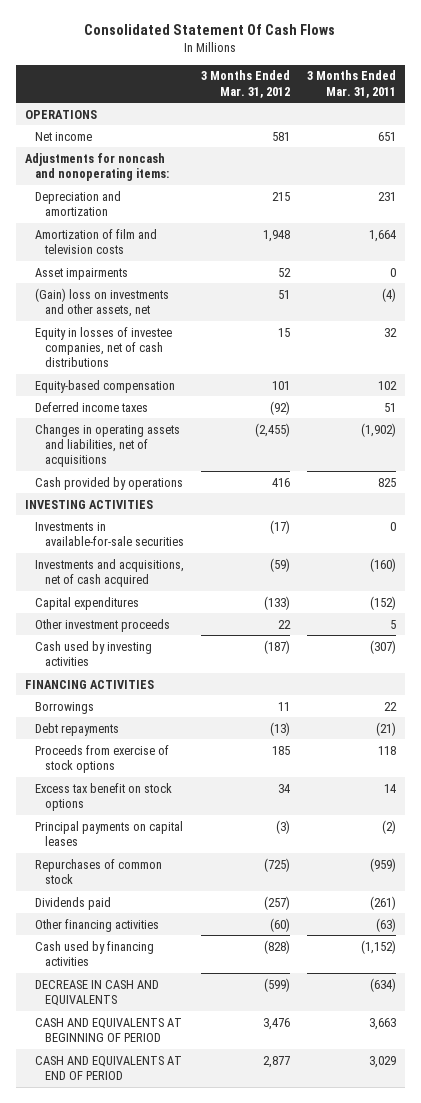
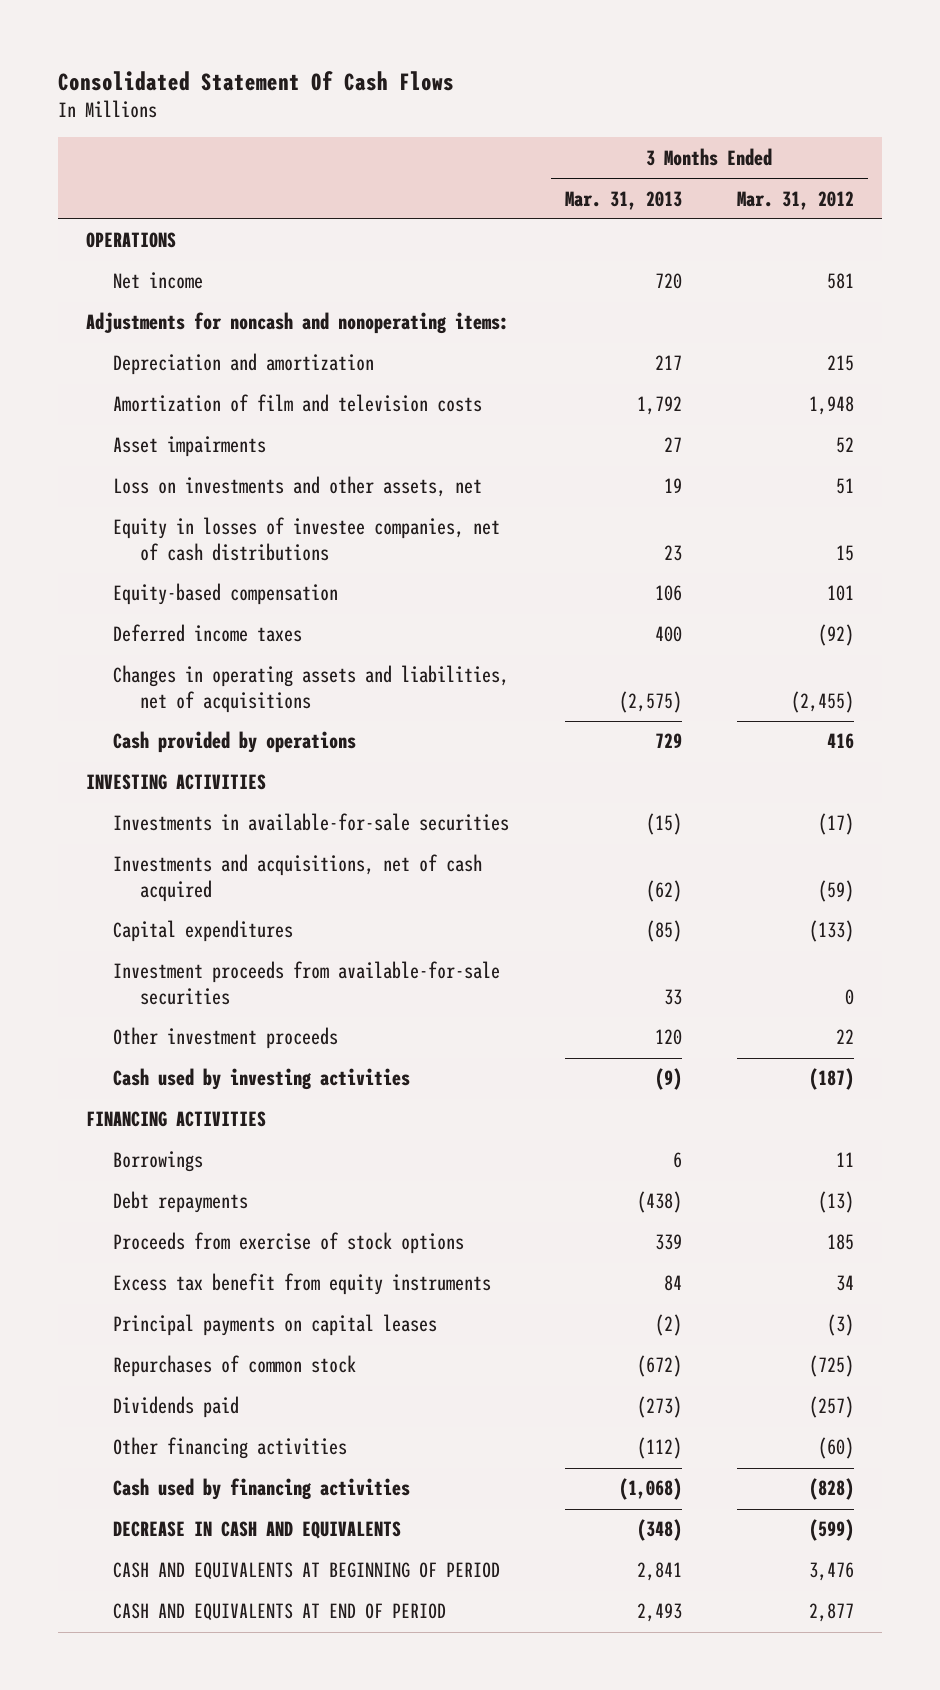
[307,70,397,98] 3 Months Ended Mar. 31, 2011 -> none
none -> [564,190,682,210] Mar. 31, 2013
[34,287,169,317] (Gain) loss on investments and other assets, net -> [113,476,483,498] Loss on investments and other assets, net
none -> [113,961,501,1006] Investment proceeds from available-for-sale securities
[34,782,172,811] Excess tax benefit on stock options -> [113,1273,492,1296] Excess tax benefit from equity instruments

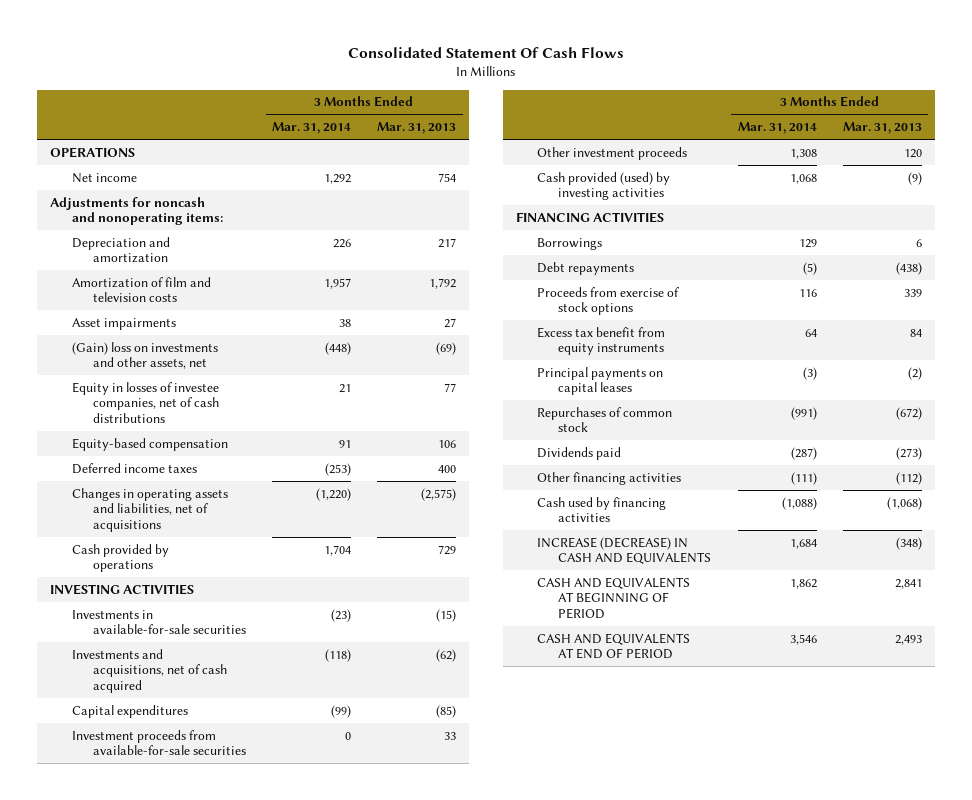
[737,190,855,210] Mar. 31, 2012 -> none
none -> [272,122,352,135] Mar. 31, 2014
[654,273,682,290] 720 -> [438,172,457,182] 754
[113,476,483,498] Loss on investments and other assets, net -> [71,341,218,370] (Gain) loss on investments and other assets, net
[663,478,682,494] 19 -> [436,341,457,355] (69)
[663,545,682,562] 23 -> [444,382,457,392] 77
[113,1068,411,1091] Cash used by investing activities -> [537,171,671,201] Cash provided (used) by investing activities
[113,1521,402,1540] DECREASE IN CASH AND EQUIVALENTS -> [537,536,712,565] INCREASE (DECREASE) IN CASH AND EQUIVALENTS

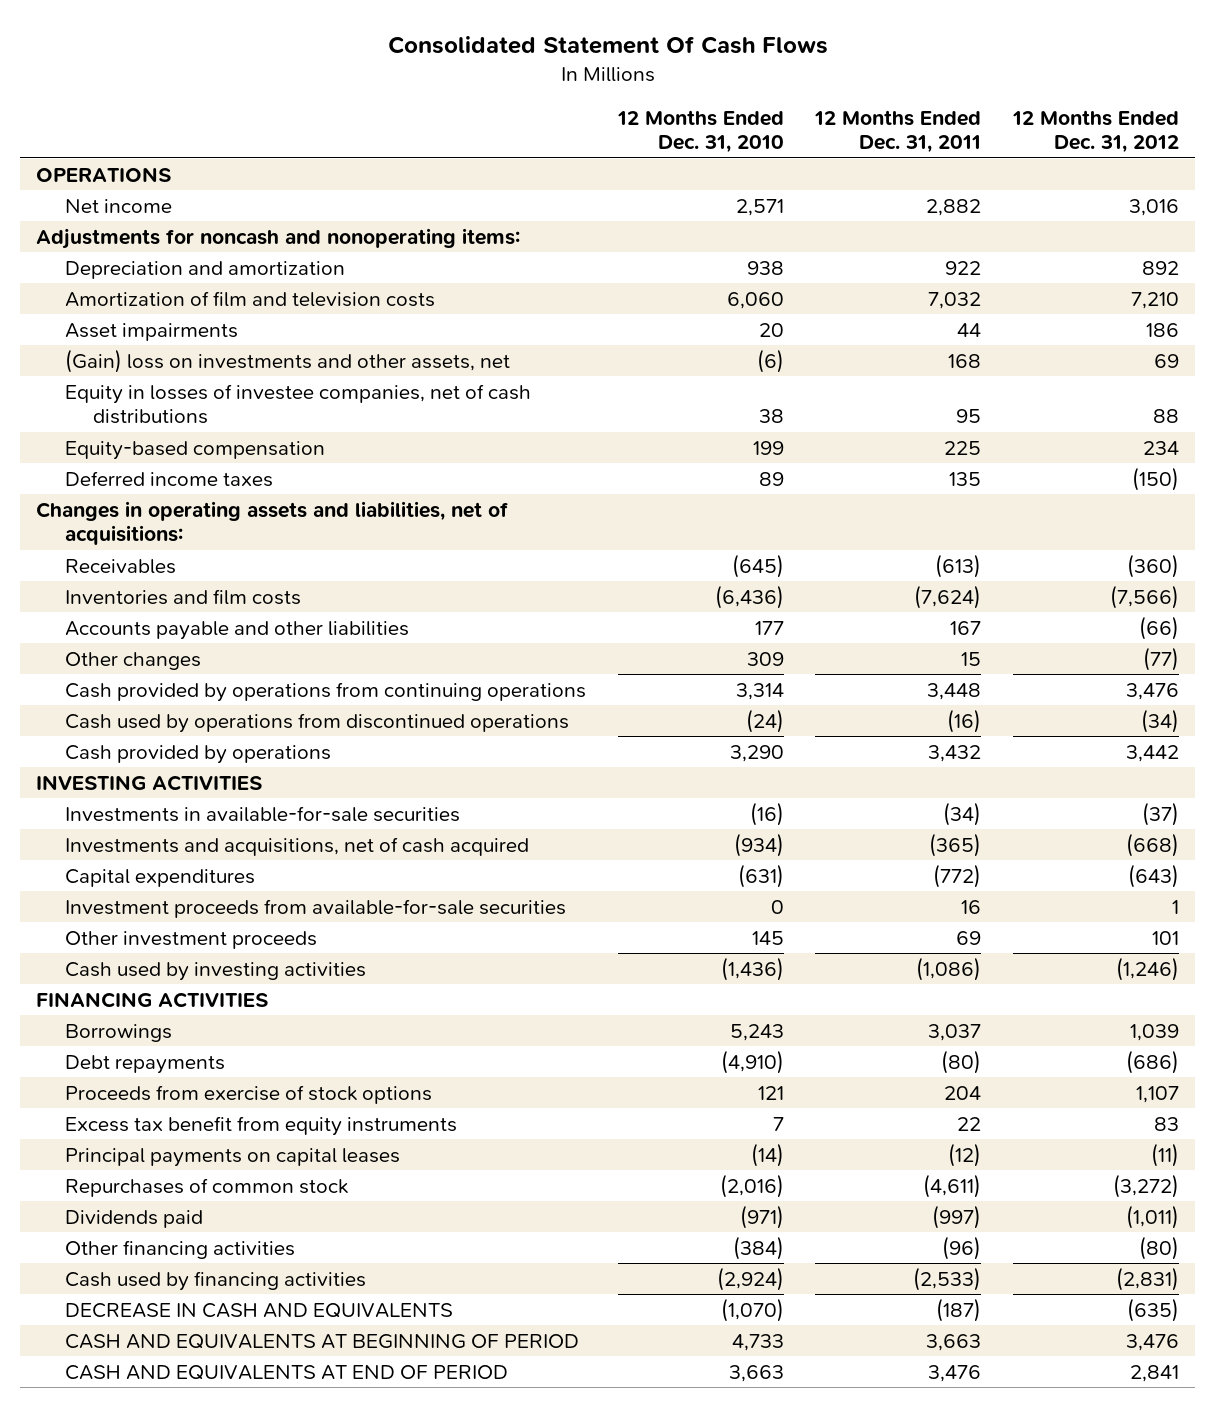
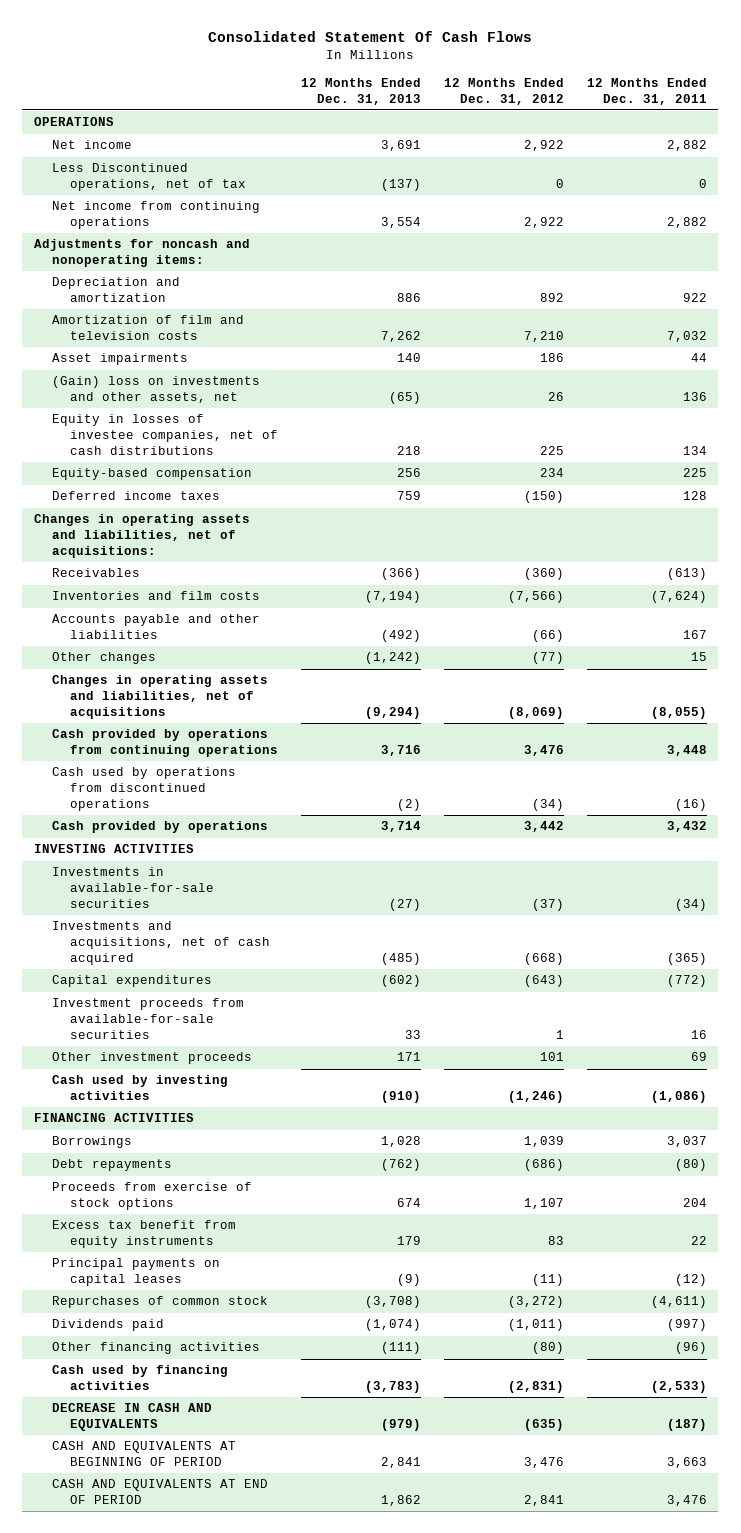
[616,109,784,154] 12 Months Ended Dec. 31, 2010 -> none
none -> [300,78,421,105] 12 Months Ended Dec. 31, 2013
[1129,198,1180,216] 3,016 -> [523,140,564,152] 2,922
none -> [51,163,246,192] Less Discontinued operations, net of tax
none -> [51,201,260,230] Net income from continuing operations
[948,353,982,368] 168 -> [682,392,707,402] 136
[1154,353,1180,368] 69 -> [547,392,564,402] 26
[956,409,982,424] 95 -> [682,445,707,455] 134
[1153,409,1180,424] 88 -> [539,445,564,455] 225
[949,471,982,486] 135 -> [682,491,707,501] 128
none -> [51,675,268,719] Changes in operating assets and liabilities, net of acquisitions

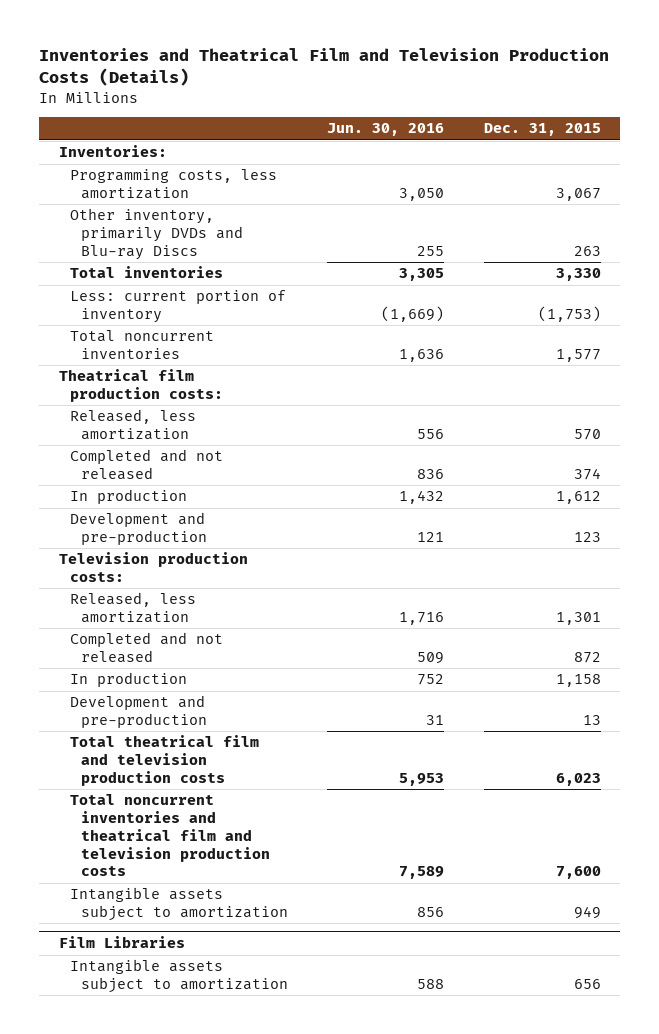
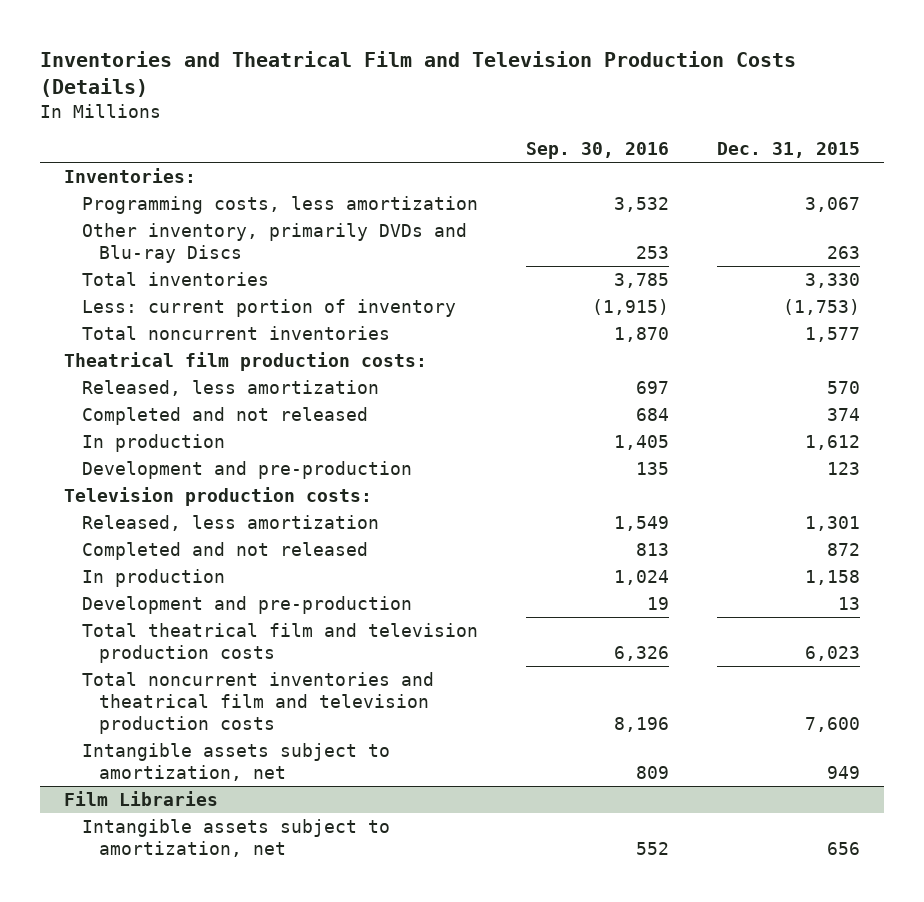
[327,123,445,137] Jun. 30, 2016 -> none
none -> [525,142,669,160] Sep. 30, 2016
[69,887,288,922] Intangible assets subject to amortization -> [81,742,390,782] Intangible assets subject to amortization, net
[69,959,288,994] Intangible assets subject to amortization -> [81,818,390,858] Intangible assets subject to amortization, net

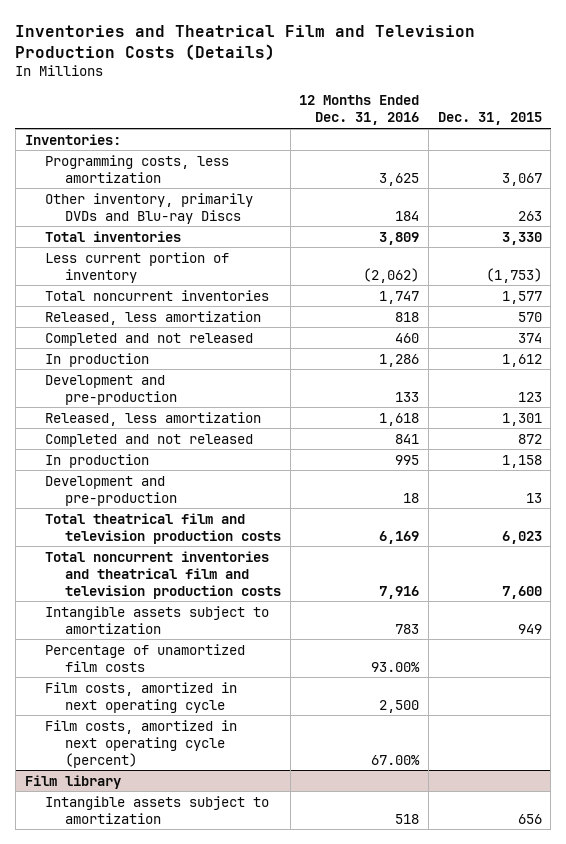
[525,142,669,160] Sep. 30, 2016 -> none
none -> [299,95,420,126] 12 Months Ended Dec. 31, 2016
[81,298,456,317] Less: current portion of inventory -> [44,251,229,283] Less current portion of inventory
[64,351,428,371] Theatrical film production costs: -> none
[64,486,373,506] Television production costs: -> none
[81,742,390,782] Intangible assets subject to amortization, net -> [44,605,269,634] Intangible assets subject to amortization
none -> [44,643,245,672] Percentage of unamortized film costs
none -> [44,681,237,713] Film costs, amortized in next operating cycle
none -> [44,719,237,768] Film costs, amortized in next operating cycle (percent)
[64,790,219,806] Film Libraries -> [24,774,121,789] Film library
[81,818,390,858] Intangible assets subject to amortization, net -> [44,795,269,824] Intangible assets subject to amortization

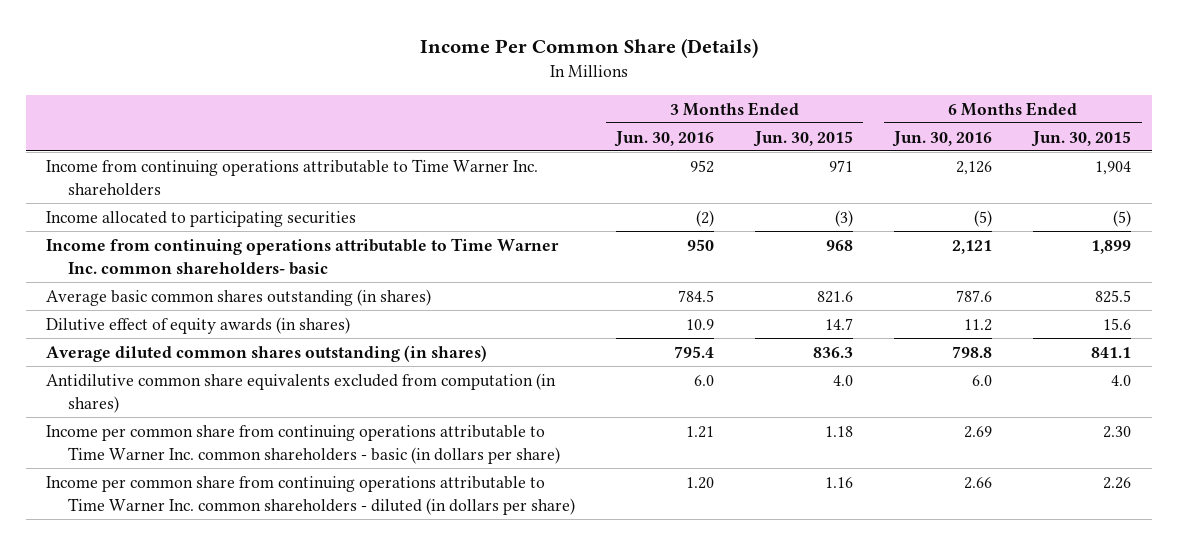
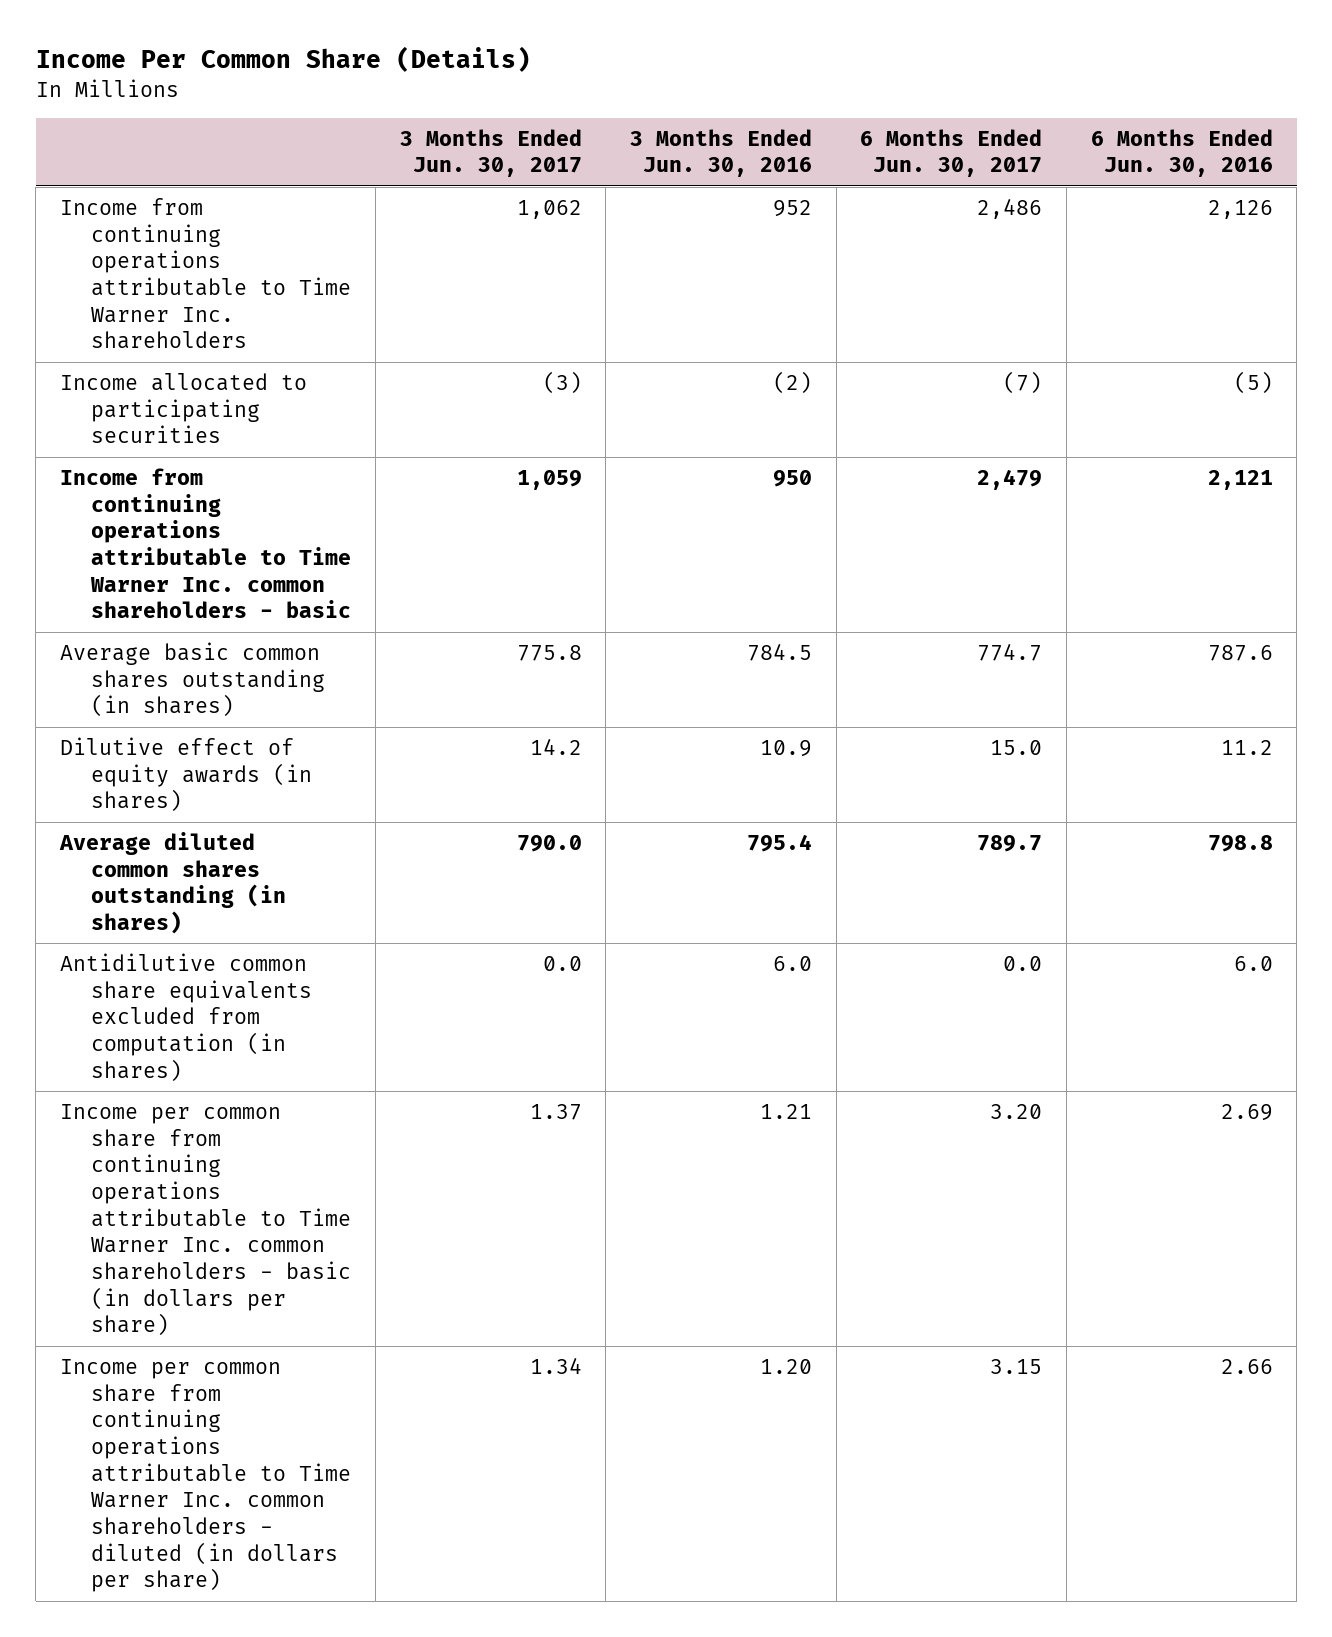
[753,130,854,147] Jun. 30, 2015 -> none
[1031,130,1132,147] Jun. 30, 2015 -> none
none -> [399,128,582,178] 3 Months Ended Jun. 30, 2017
none -> [860,128,1043,178] 6 Months Ended Jun. 30, 2017
[46,237,560,275] Income from continuing operations attributable to Time Warner Inc. common shareholders- basic -> [59,468,352,619] Income from continuing operations attributable to Time Warner Inc. common shareholders - basic

